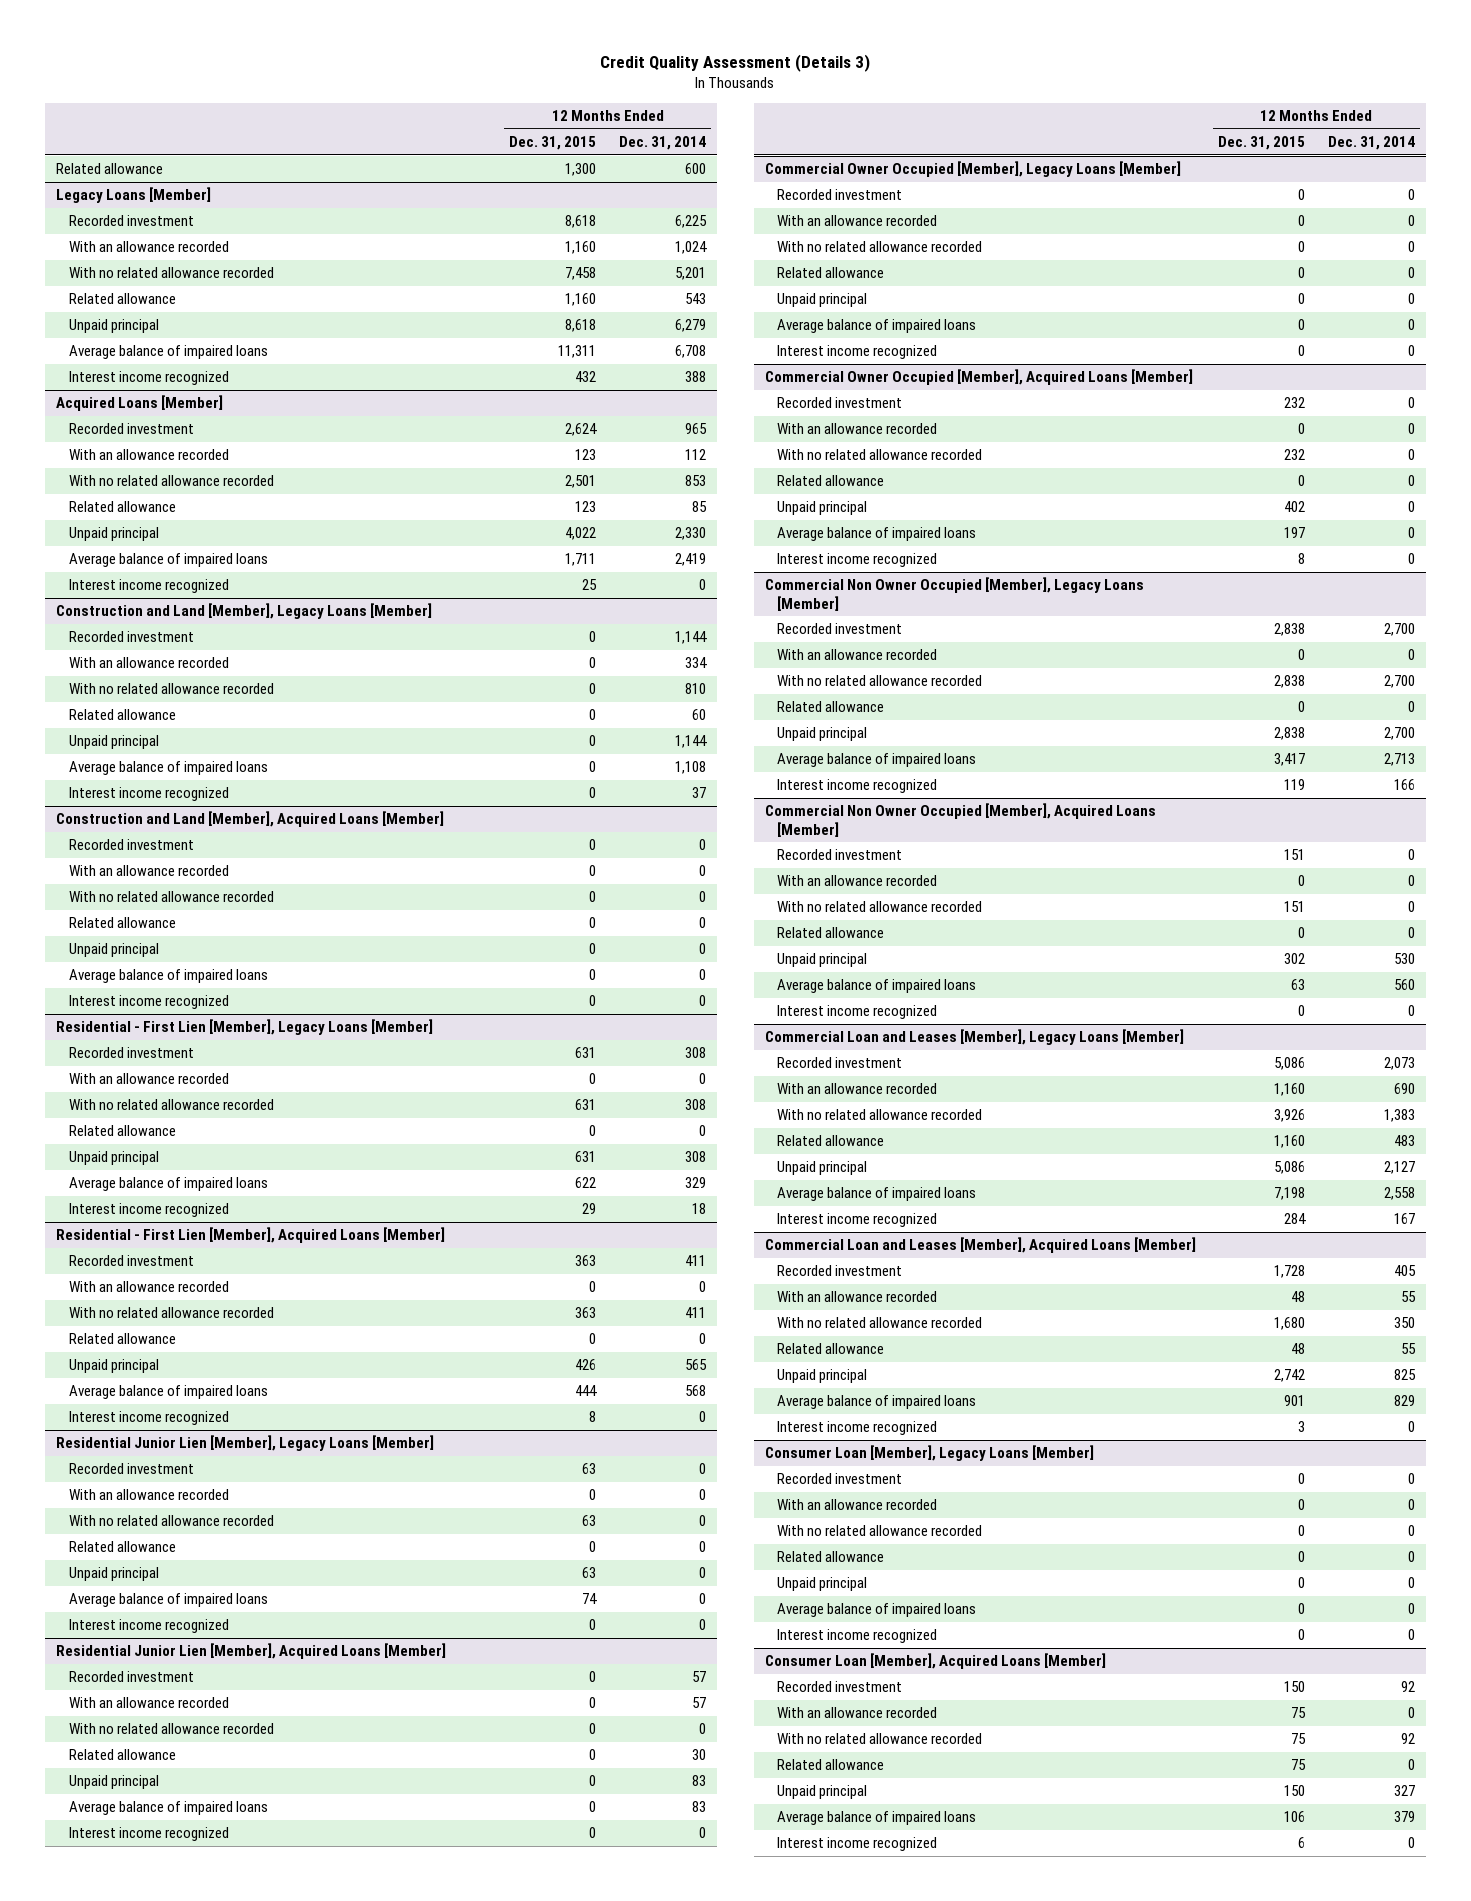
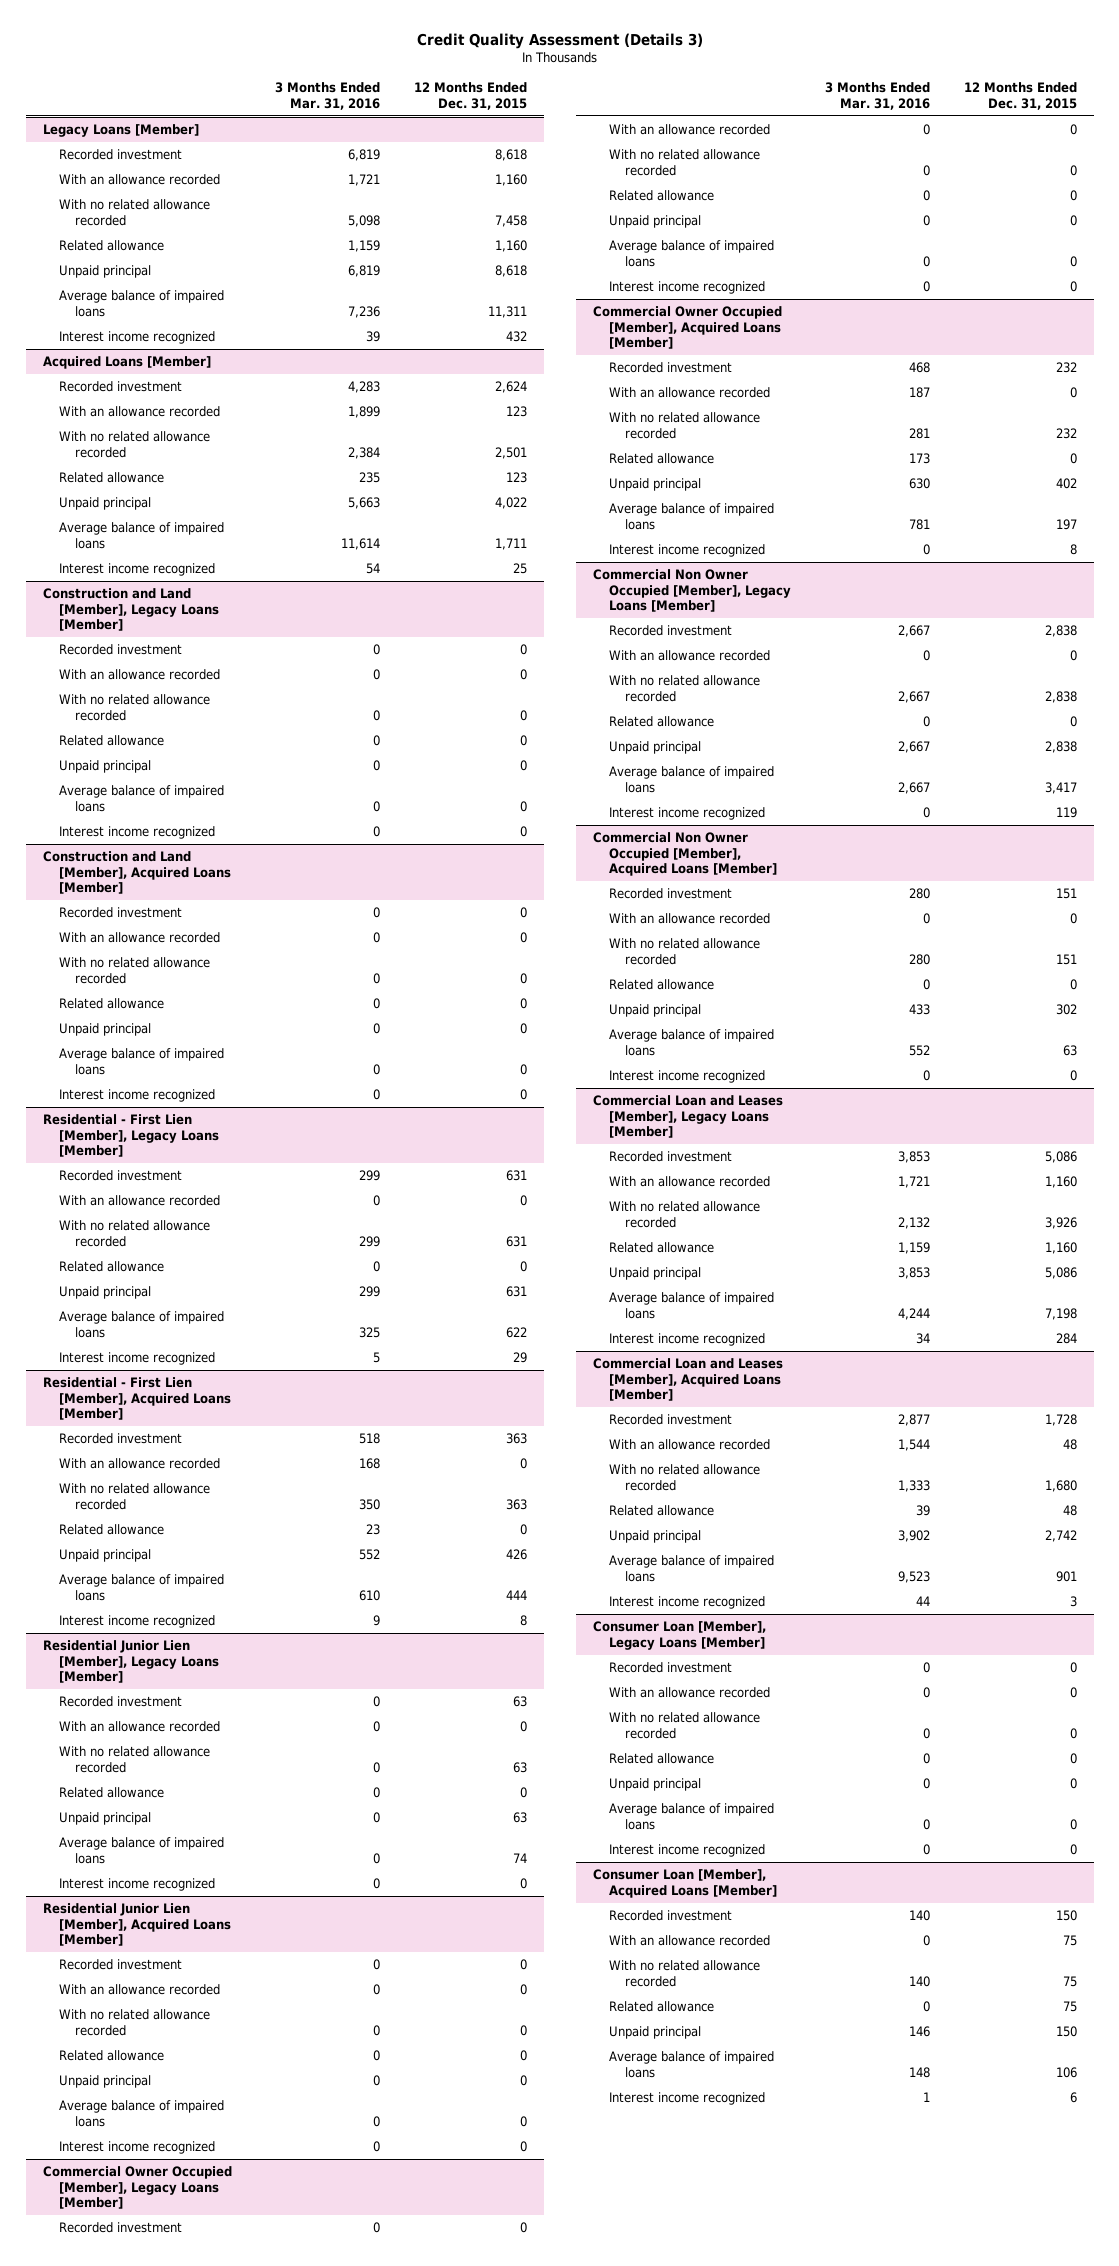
[618,136,706,151] Dec. 31, 2014 -> none
none -> [274,82,380,110] 3 Months Ended Mar. 31, 2016
[56,163,164,175] Related allowance -> none

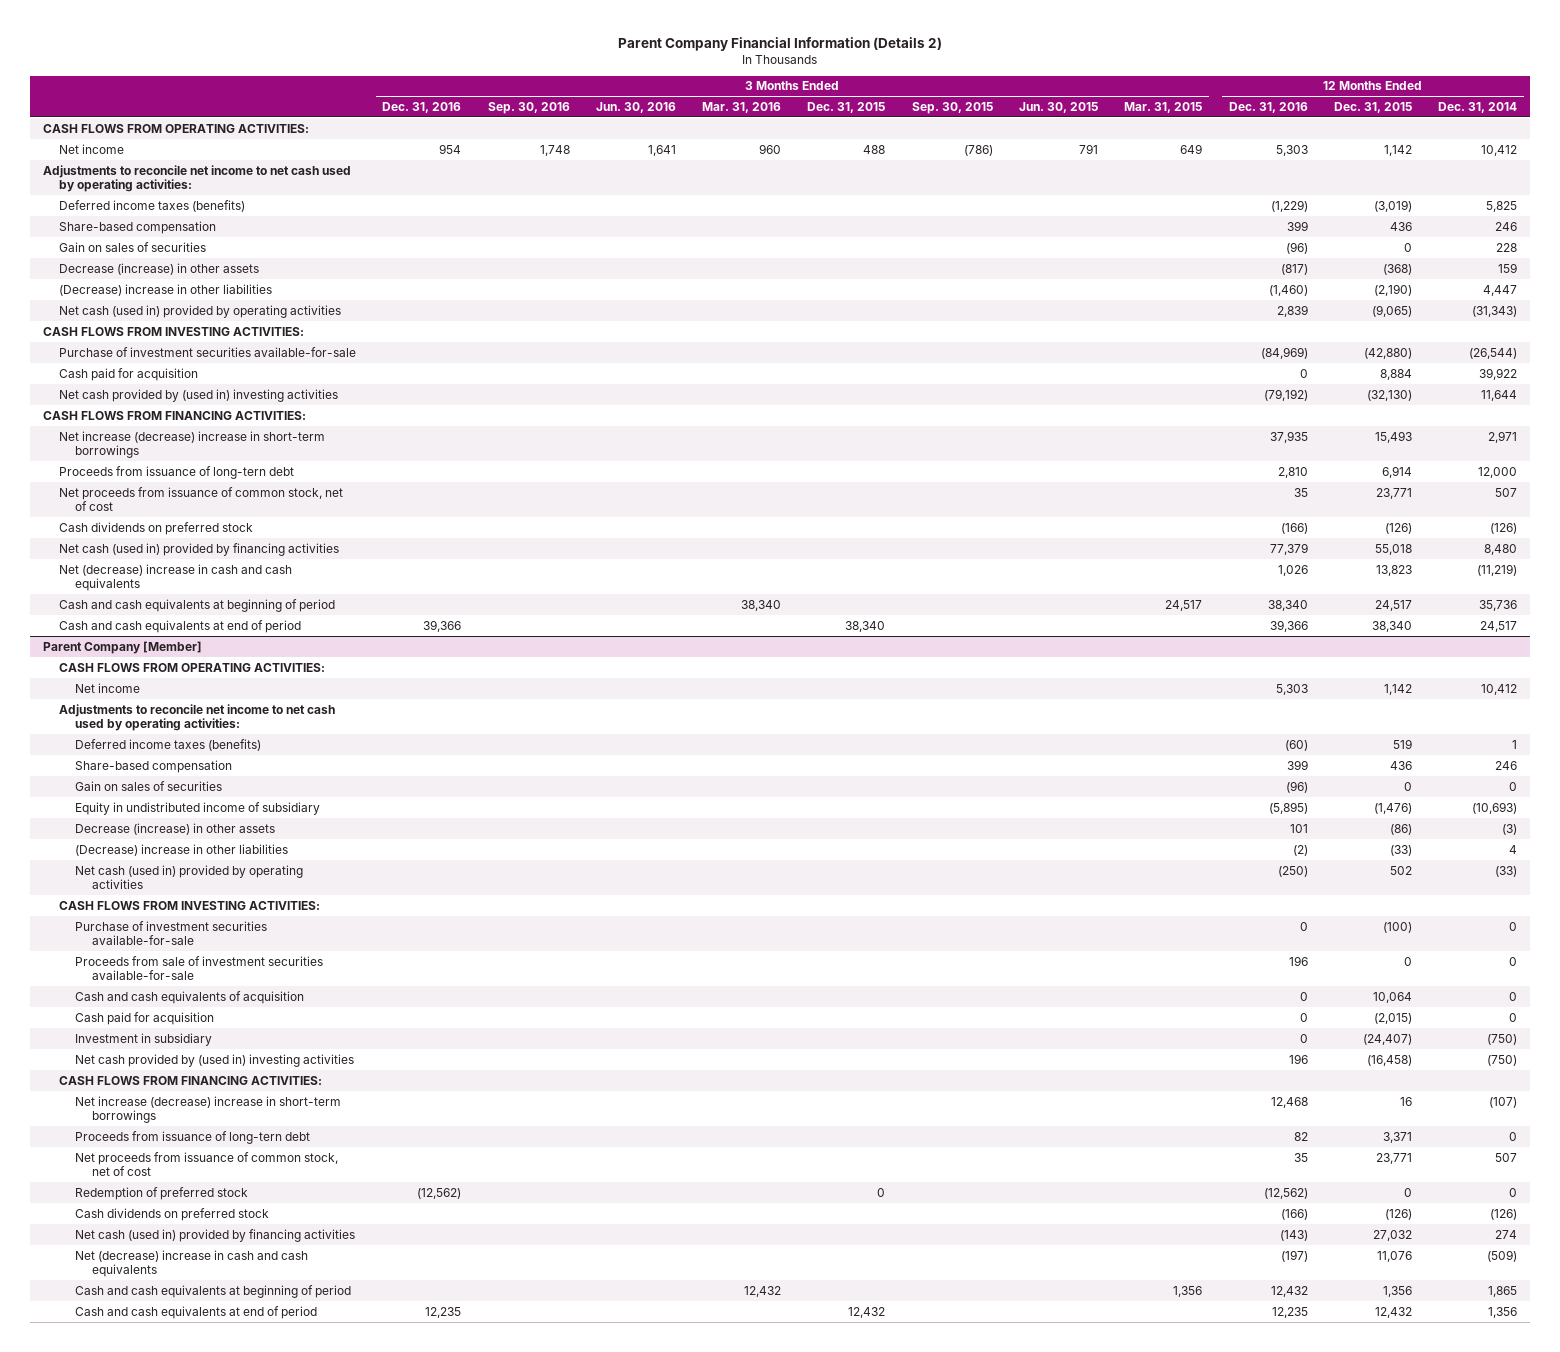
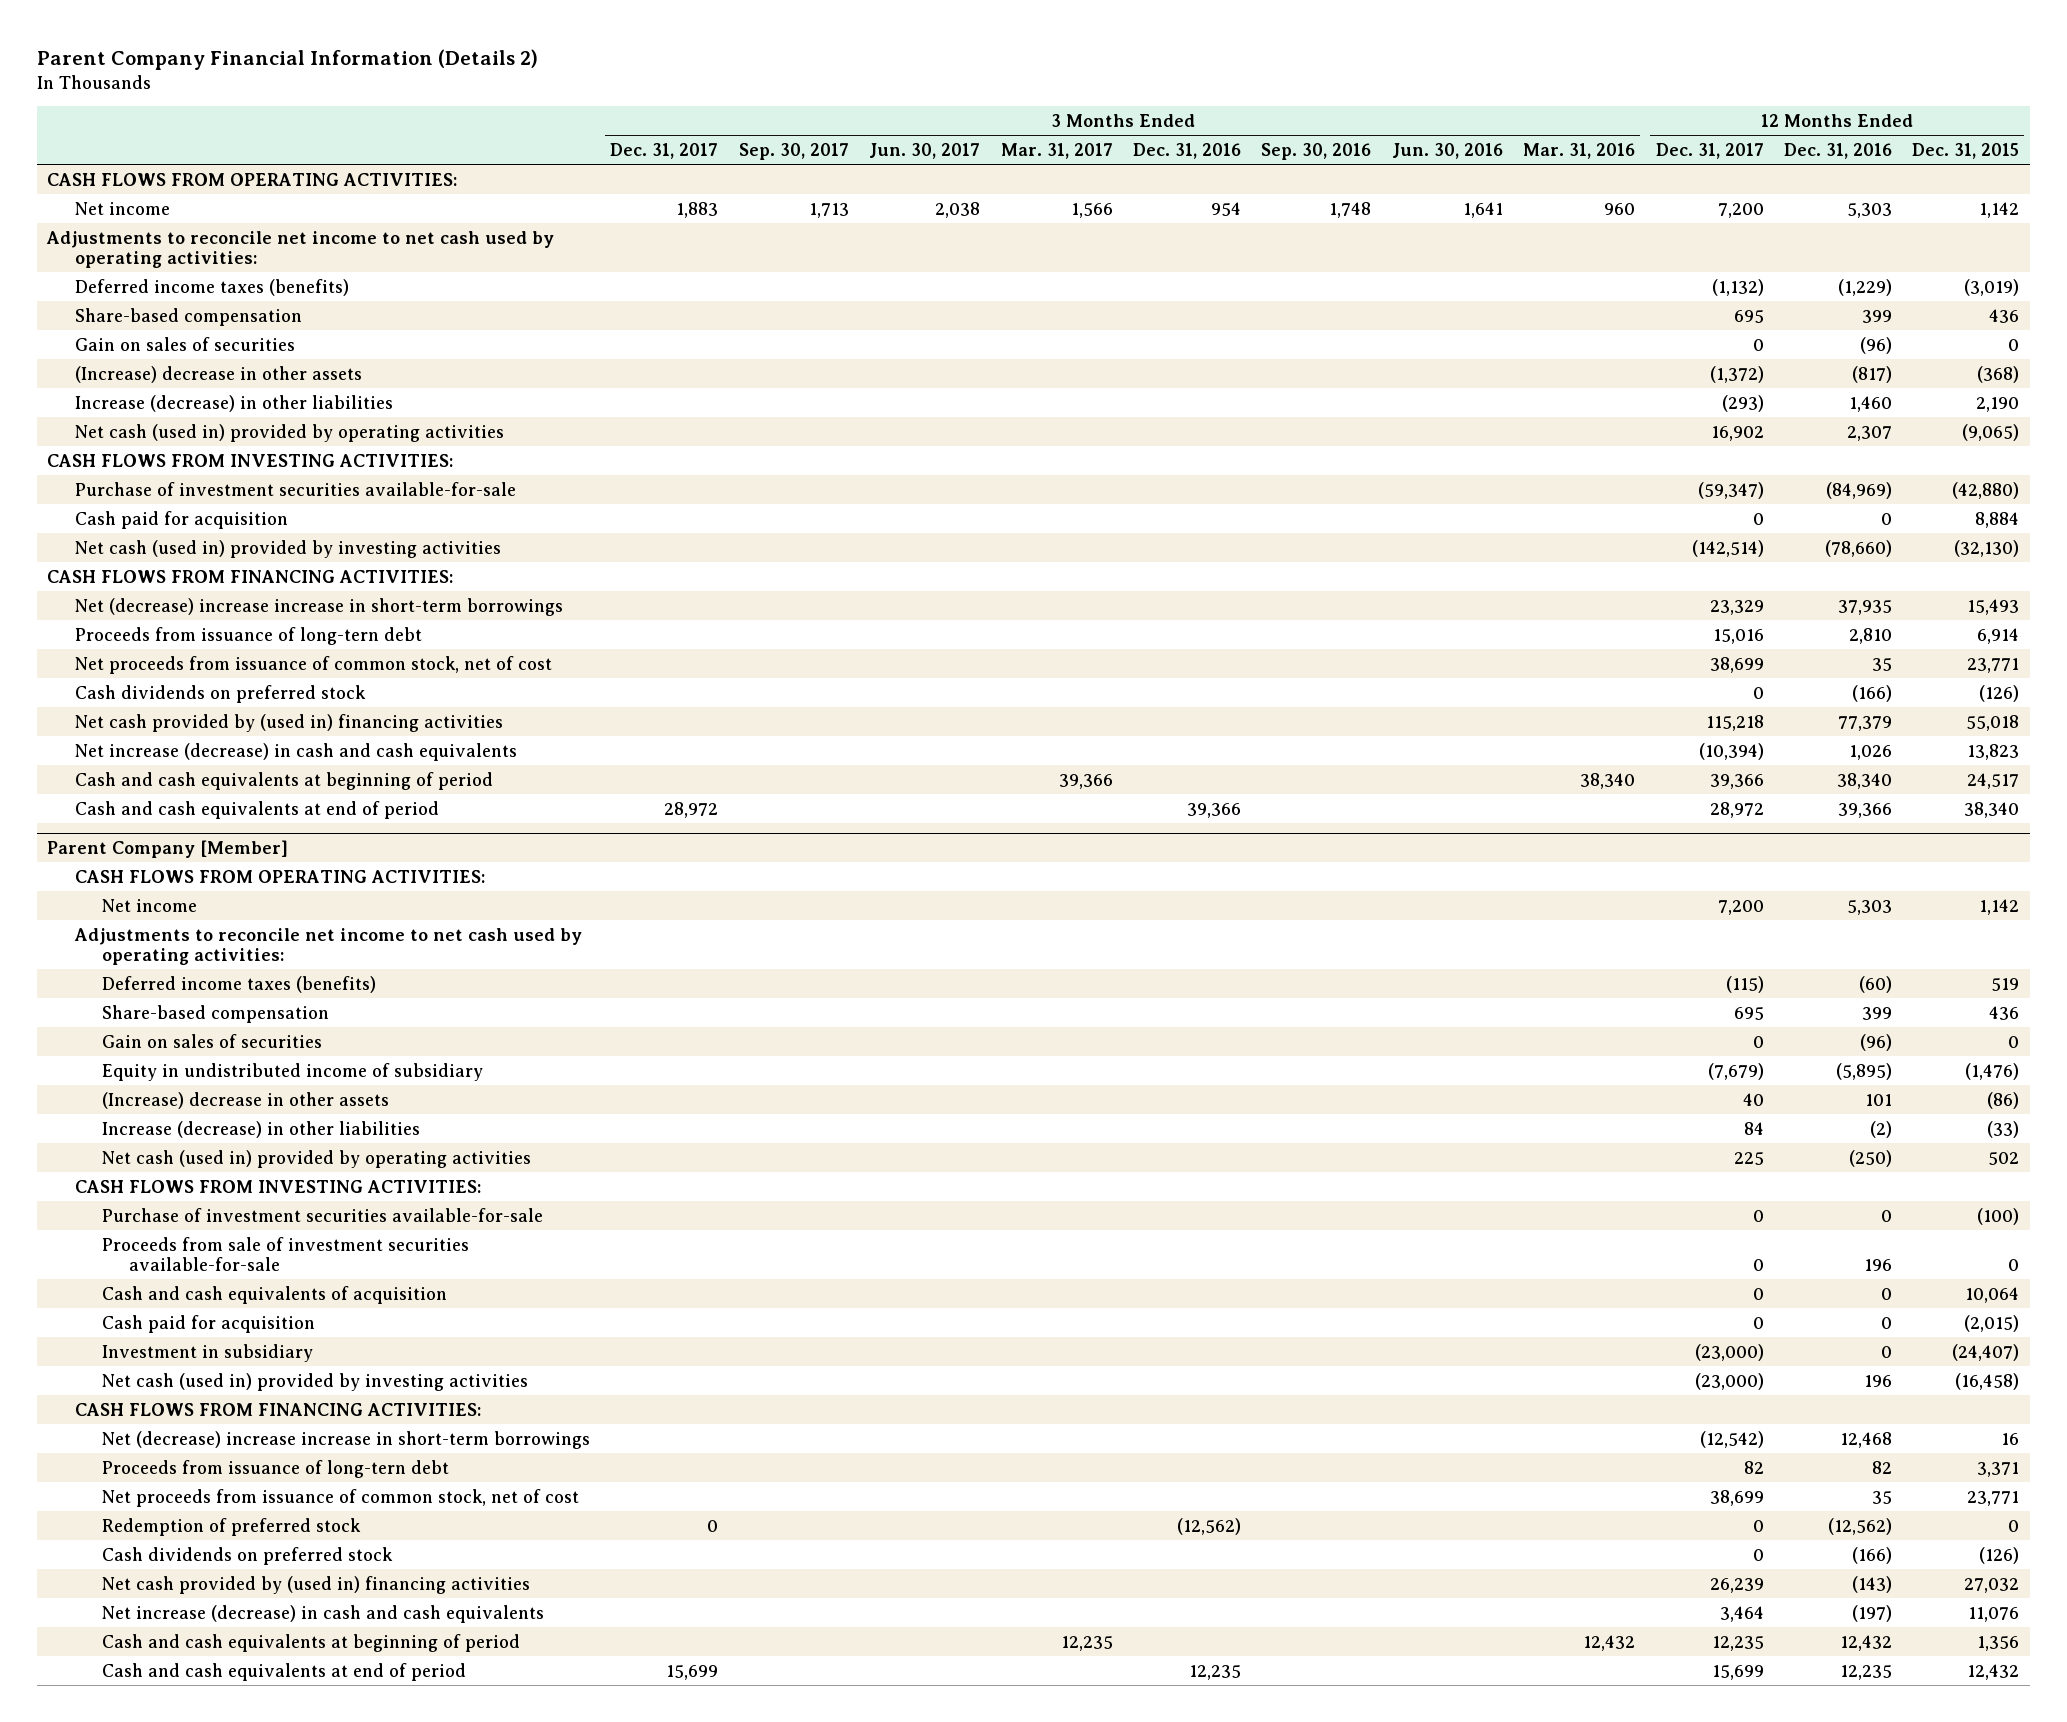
[807,101,886,113] Dec. 31, 2015 -> none
[911,101,993,114] Sep. 30, 2015 -> none
[1019,101,1099,113] Jun. 30, 2015 -> none
[1124,101,1203,113] Mar. 31, 2015 -> none
[1438,101,1518,113] Dec. 31, 2014 -> none
none -> [610,143,719,160] Dec. 31, 2017
none -> [738,143,849,161] Sep. 30, 2017
none -> [869,143,981,160] Jun. 30, 2017
none -> [1000,143,1113,160] Mar. 31, 2017
none -> [1655,143,1764,160] Dec. 31, 2017
[59,262,260,275] Decrease (increase) in other assets -> [74,365,362,383] (Increase) decrease in other assets
[59,283,273,296] (Decrease) increase in other liabilities -> [74,394,393,412] Increase (decrease) in other liabilities
[1268,284,1308,296] (1,460) -> [1848,395,1892,412] 1,460
[1373,283,1412,296] (2,190) -> [1976,396,2020,412] 2,190
[1276,304,1308,317] 2,839 -> [1846,425,1892,441] 2,307
[59,388,339,402] Net cash provided by (used in) investing activities -> [74,539,501,558] Net cash (used in) provided by investing activities
[1263,388,1308,401] (79,192) -> [1824,539,1892,557] (78,660)
[59,430,326,458] Net increase (decrease) increase in short-term borrowings -> [74,597,563,616] Net (decrease) increase increase in short-term borrowings
[59,542,340,556] Net cash (used in) provided by financing activities -> [74,713,503,732] Net cash provided by (used in) financing activities
[59,563,293,591] Net (decrease) increase in cash and cash equivalents -> [74,742,517,761] Net increase (decrease) in cash and cash equivalents
[75,822,276,835] Decrease (increase) in other assets -> [101,1091,389,1109] (Increase) decrease in other assets
[75,843,289,856] (Decrease) increase in other liabilities -> [101,1120,420,1138] Increase (decrease) in other liabilities
[75,1053,355,1067] Net cash provided by (used in) investing activities -> [101,1372,528,1391] Net cash (used in) provided by investing activities
[75,1095,342,1123] Net increase (decrease) increase in short-term borrowings -> [101,1430,590,1449] Net (decrease) increase increase in short-term borrowings
[75,1228,356,1242] Net cash (used in) provided by financing activities -> [101,1575,530,1594] Net cash provided by (used in) financing activities
[75,1249,309,1277] Net (decrease) increase in cash and cash equivalents -> [101,1604,544,1623] Net increase (decrease) in cash and cash equivalents

